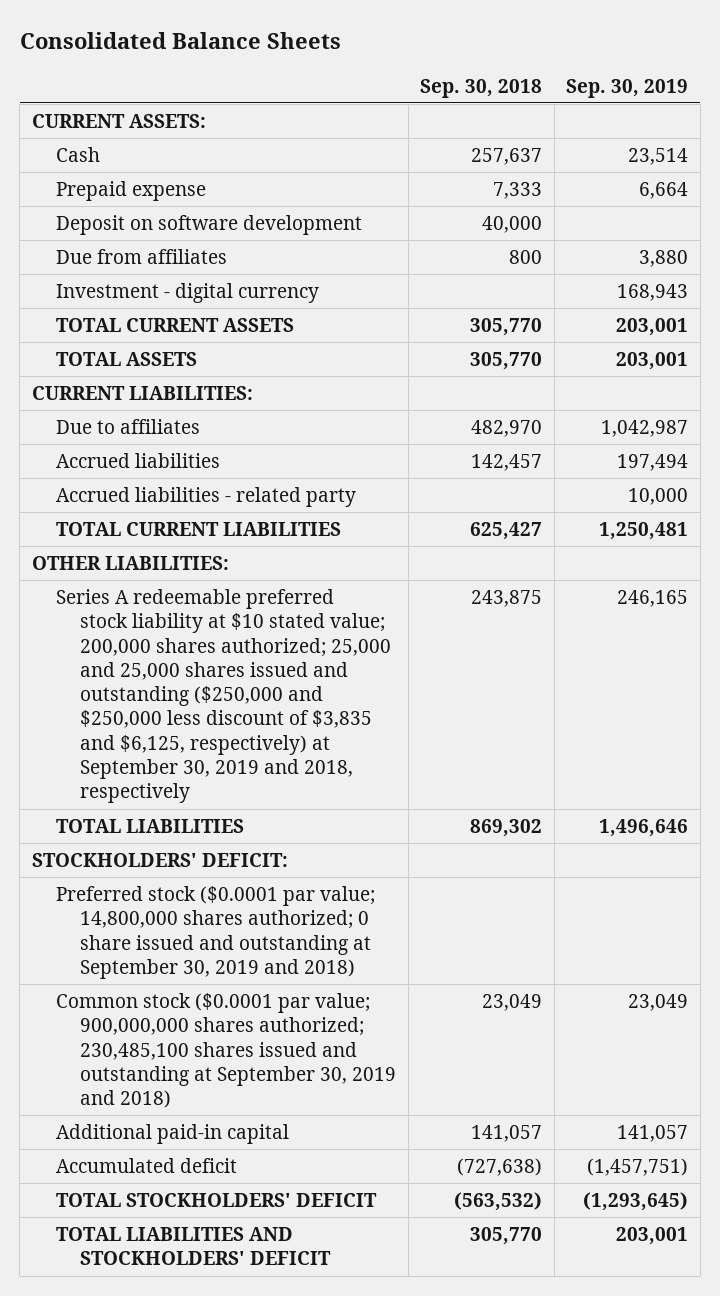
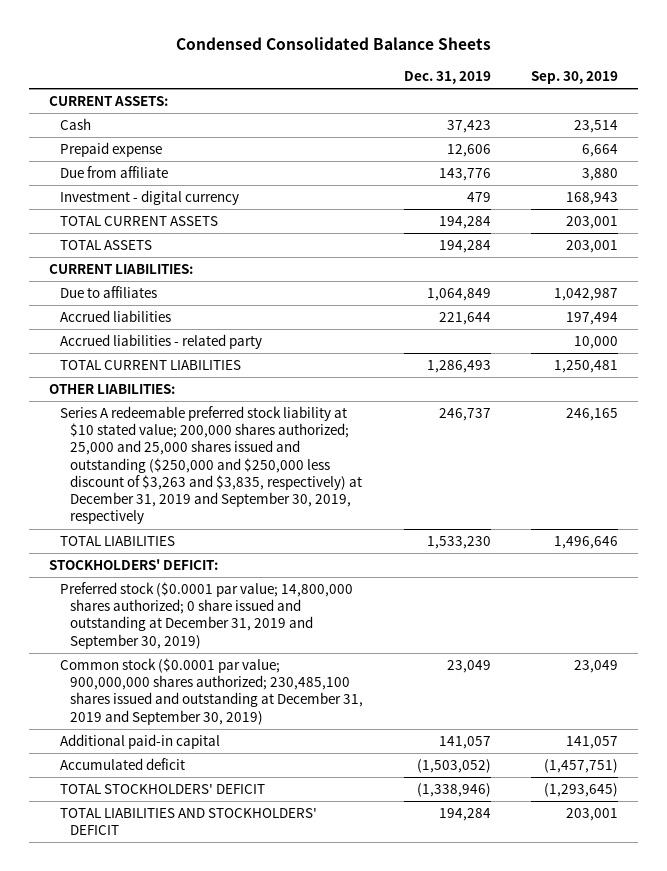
[19,32,341,50] Consolidated Balance Sheets -> [175,37,491,51] Condensed Consolidated Balance Sheets
[420,78,543,98] Sep. 30, 2018 -> none
none -> [403,71,491,85] Dec. 31, 2019
[55,214,362,235] Deposit on software development -> none
[55,248,227,264] Due from affiliates -> [59,166,168,179] Due from affiliate
[55,588,392,804] Series A redeemable preferred stock liability at $10 stated value; 200,000 shares authorized; 25,000 and 25,000 shares issued and outstanding ($250,000 and $250,000 less discount of $3,835 and $6,125, respectively) at September 30, 2019 and 2018, respectively -> [59,406,363,525] Series A redeemable preferred stock liability at $10 stated value; 200,000 shares authorized; 25,000 and 25,000 shares issued and outstanding ($250,000 and $250,000 less discount of $3,263 and $3,835, respectively) at December 31, 2019 and September 30, 2019, respectively
[55,885,375,979] Preferred stock ($0.0001 par value; 14,800,000 shares authorized; 0 share issued and outstanding at September 30, 2019 and 2018) -> [59,582,353,649] Preferred stock ($0.0001 par value; 14,800,000 shares authorized; 0 share issued and outstanding at December 31, 2019 and September 30, 2019)
[55,992,397,1109] Common stock ($0.0001 par value; 900,000,000 shares authorized; 230,485,100 shares issued and outstanding at September 30, 2019 and 2018) -> [59,658,364,725] Common stock ($0.0001 par value; 900,000,000 shares authorized; 230,485,100 shares issued and outstanding at December 31, 2019 and September 30, 2019)

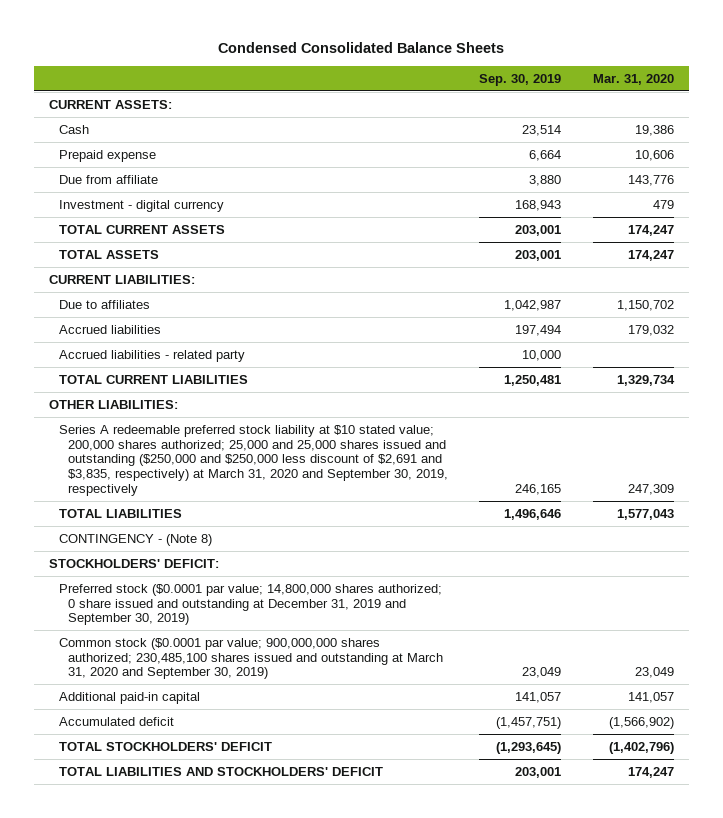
[403,71,491,85] Dec. 31, 2019 -> none
none -> [592,73,674,85] Mar. 31, 2020
[59,406,363,525] Series A redeemable preferred stock liability at $10 stated value; 200,000 shares authorized; 25,000 and 25,000 shares issued and outstanding ($250,000 and $250,000 less discount of $3,263 and $3,835, respectively) at December 31, 2019 and September 30, 2019, respectively -> [58,424,448,497] Series A redeemable preferred stock liability at $10 stated value; 200,000 shares authorized; 25,000 and 25,000 shares issued and outstanding ($250,000 and $250,000 less discount of $2,691 and $3,835, respectively) at March 31, 2020 and September 30, 2019, respectively
none -> [58,533,212,546] CONTINGENCY - (Note 8)
[59,658,364,725] Common stock ($0.0001 par value; 900,000,000 shares authorized; 230,485,100 shares issued and outstanding at December 31, 2019 and September 30, 2019) -> [58,637,443,680] Common stock ($0.0001 par value; 900,000,000 shares authorized; 230,485,100 shares issued and outstanding at March 31, 2020 and September 30, 2019)

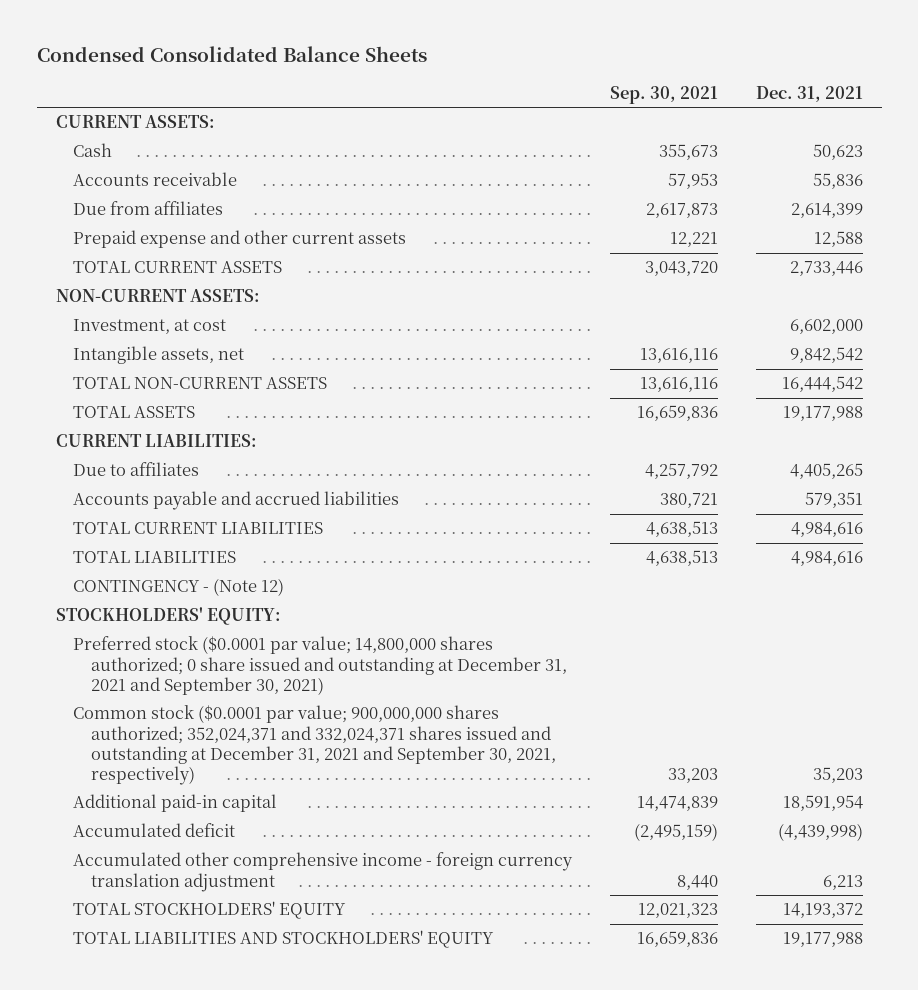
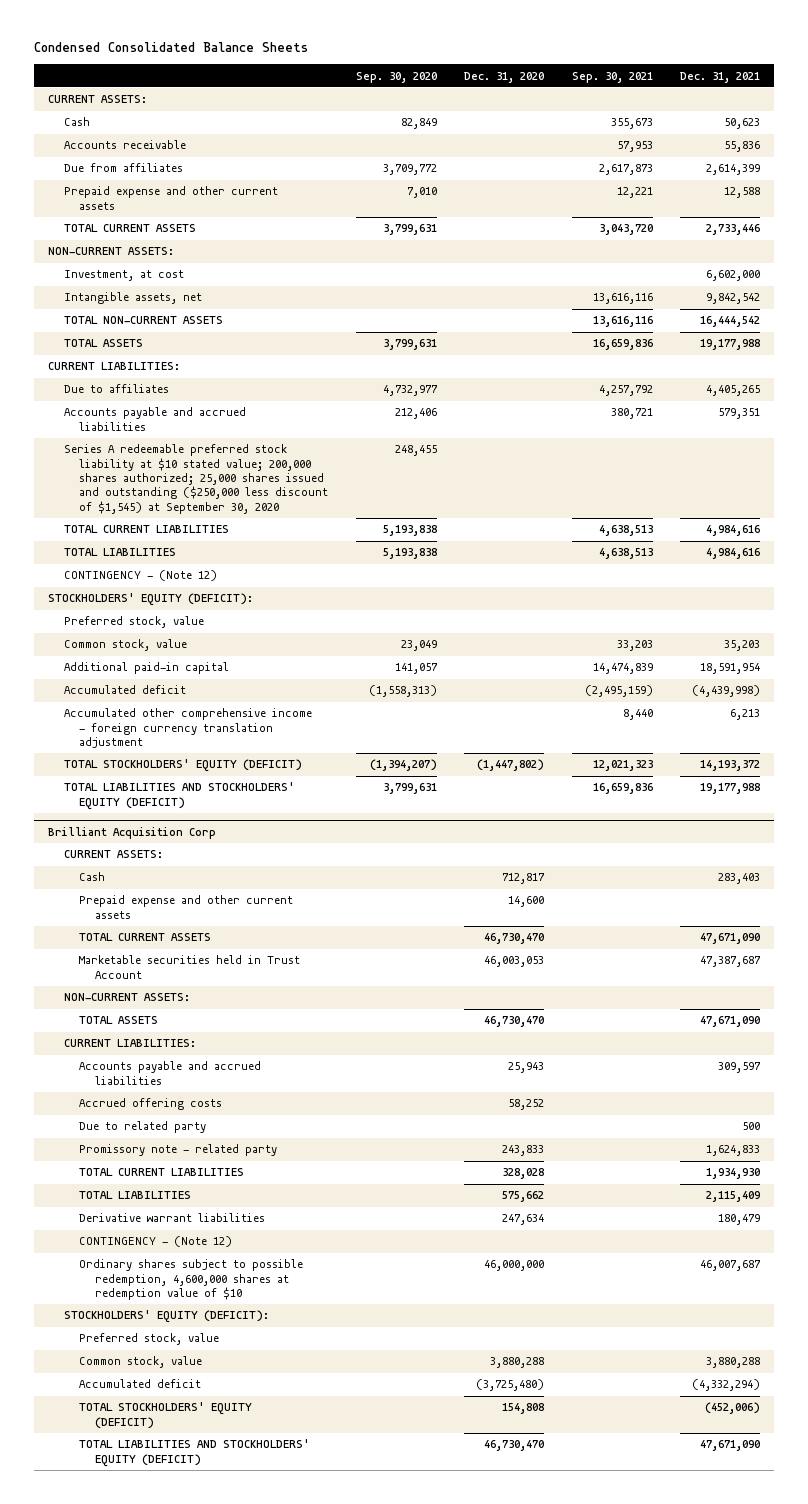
none -> [355,71,437,83] Sep. 30, 2020
none -> [464,71,545,83] Dec. 31, 2020
none -> [63,444,329,514] Series A redeemable preferred stock liability at $10 stated value; 200,000 shares authorized; 25,000 shares issued and outstanding ($250,000 less discount of $1,545) at September 30, 2020
[55,607,281,626] STOCKHOLDERS' EQUITY: -> [48,593,254,607] STOCKHOLDERS' EQUITY (DEFICIT):
[73,636,568,695] Preferred stock ($0.0001 par value; 14,800,000 shares authorized; 0 share issued and outstanding at December 31, 2021 and September 30, 2021) -> [63,616,204,629] Preferred stock, value
[73,705,557,785] Common stock ($0.0001 par value; 900,000,000 shares authorized; 352,024,371 and 332,024,371 shares issued and outstanding at December 31, 2021 and September 30, 2021, respectively) -> [63,639,187,652] Common stock, value
[73,901,347,920] TOTAL STOCKHOLDERS' EQUITY -> [63,759,302,773] TOTAL STOCKHOLDERS' EQUITY (DEFICIT)
[73,930,495,949] TOTAL LIABILITIES AND STOCKHOLDERS' EQUITY -> [63,782,295,810] TOTAL LIABILITIES AND STOCKHOLDERS' EQUITY (DEFICIT)
none -> [48,826,217,839] Brilliant Acquisition Corp
none -> [63,850,163,859] CURRENT ASSETS:
none -> [79,872,106,882] Cash
none -> [79,895,294,919] Prepaid expense and other current assets
none -> [79,933,212,942] TOTAL CURRENT ASSETS
none -> [79,955,301,979] Marketable securities held in Trust Account
none -> [63,993,190,1002] NON-CURRENT ASSETS:
none -> [79,1016,159,1025] TOTAL ASSETS
none -> [63,1039,196,1048] CURRENT LIABILITIES:
none -> [79,1061,262,1085] Accounts payable and accrued liabilities
none -> [79,1098,223,1111] Accrued offering costs
none -> [79,1121,207,1134] Due to related party
none -> [79,1144,278,1157] Promissory note - related party
none -> [79,1168,245,1177] TOTAL CURRENT LIABILITIES
none -> [79,1191,192,1200] TOTAL LIABILITIES
none -> [79,1213,266,1223] Derivative warrant liabilities
none -> [79,1236,233,1248] CONTINGENCY - (Note 12)
none -> [79,1259,304,1301] Ordinary shares subject to possible redemption, 4,600,000 shares at redemption value of $10
none -> [63,1310,269,1324] STOCKHOLDERS' EQUITY (DEFICIT):
none -> [79,1333,220,1346] Preferred stock, value
none -> [79,1356,203,1369] Common stock, value
none -> [79,1379,202,1389] Accumulated deficit
none -> [79,1402,253,1429] TOTAL STOCKHOLDERS' EQUITY (DEFICIT)
none -> [79,1439,311,1467] TOTAL LIABILITIES AND STOCKHOLDERS' EQUITY (DEFICIT)

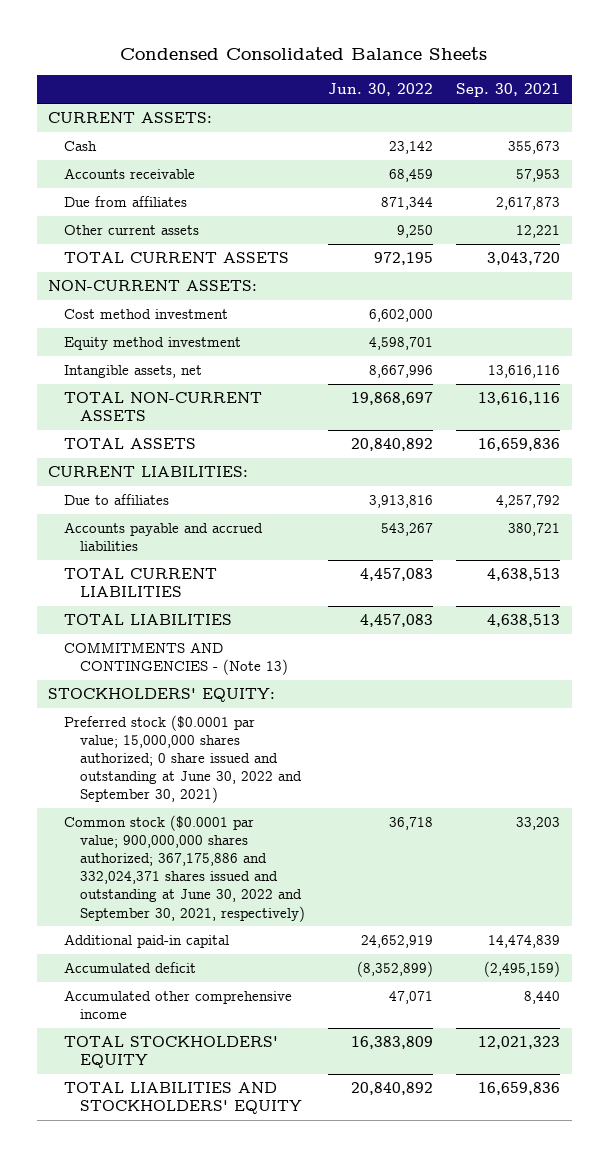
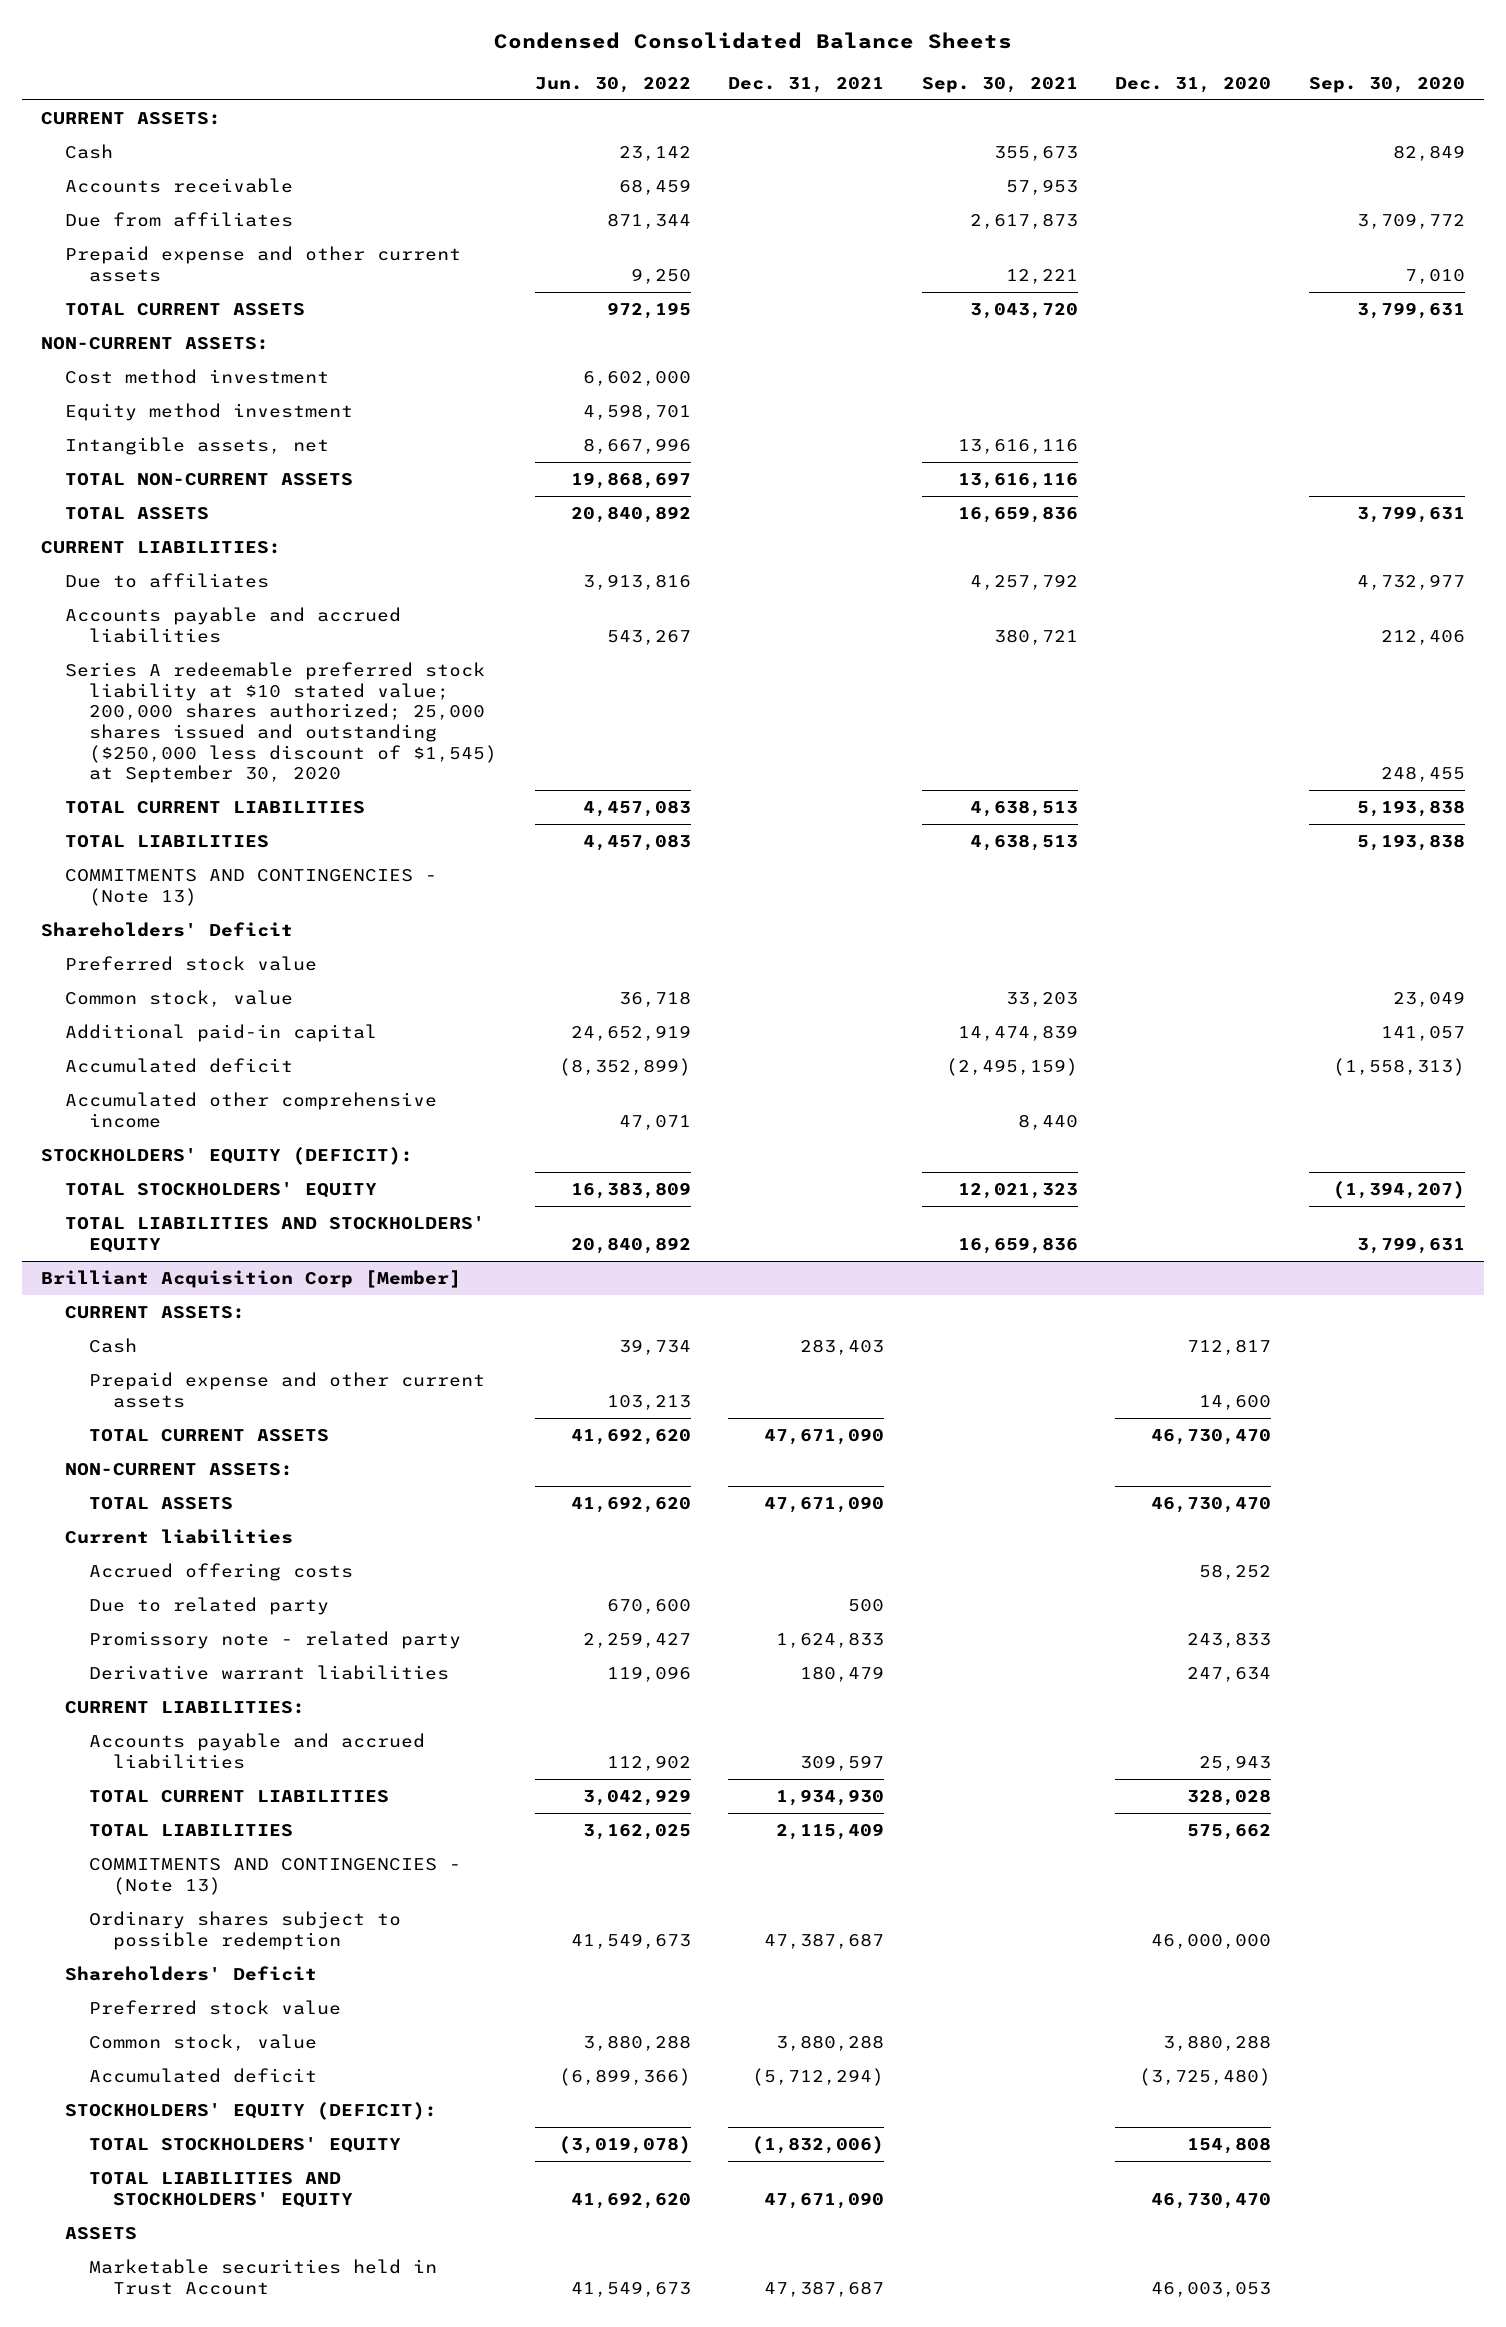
none -> [728,76,885,93] Dec. 31, 2021
none -> [1115,76,1272,93] Dec. 31, 2020
none -> [1309,76,1466,93] Sep. 30, 2020
[64,225,200,236] Other current assets -> [64,246,461,282] Prepaid expense and other current assets
none -> [64,662,497,784] Series A redeemable preferred stock liability at $10 stated value; 200,000 shares authorized; 25,000 shares issued and outstanding ($250,000 less discount of $1,545) at September 30, 2020
[48,688,276,703] STOCKHOLDERS' EQUITY: -> none
none -> [40,922,293,938] Shareholders' Deficit
[64,715,303,804] Preferred stock ($0.0001 par value; 15,000,000 shares authorized; 0 share issued and outstanding at June 30, 2022 and September 30, 2021) -> [64,956,317,972] Preferred stock value
[64,815,306,922] Common stock ($0.0001 par value; 900,000,000 shares authorized; 367,175,886 and 332,024,371 shares issued and outstanding at June 30, 2022 and September 30, 2021, respectively) -> [64,990,293,1008] Common stock, value
none -> [40,1147,413,1166] STOCKHOLDERS' EQUITY (DEFICIT):
none -> [40,1270,461,1289] Brilliant Acquisition Corp [Member]
none -> [64,1306,245,1320] CURRENT ASSETS:
none -> [88,1338,137,1354] Cash
none -> [88,1372,485,1408] Prepaid expense and other current assets
none -> [88,1429,329,1443] TOTAL CURRENT ASSETS
none -> [64,1463,293,1477] NON-CURRENT ASSETS:
none -> [88,1497,233,1511] TOTAL ASSETS
none -> [64,1529,293,1545] Current liabilities
none -> [88,1563,353,1582] Accrued offering costs
none -> [88,1597,329,1616] Due to related party
none -> [88,1631,461,1650] Promissory note - related party
none -> [88,1665,449,1681] Derivative warrant liabilities
none -> [64,1701,305,1715] CURRENT LIABILITIES:
none -> [88,1733,425,1769] Accounts payable and accrued liabilities
none -> [88,1790,389,1804] TOTAL CURRENT LIABILITIES
none -> [88,1824,293,1838] TOTAL LIABILITIES
none -> [88,1858,461,1895] COMMITMENTS AND CONTINGENCIES - (Note 13)
none -> [88,1911,401,1950] Ordinary shares subject to possible redemption
none -> [64,1966,317,1982] Shareholders' Deficit
none -> [88,2000,341,2016] Preferred stock value
none -> [88,2034,317,2052] Common stock, value
none -> [88,2068,317,2084] Accumulated deficit
none -> [64,2102,437,2121] STOCKHOLDERS' EQUITY (DEFICIT):
none -> [88,2137,401,2154] TOTAL STOCKHOLDERS' EQUITY
none -> [88,2172,353,2208] TOTAL LIABILITIES AND STOCKHOLDERS' EQUITY
none -> [64,2227,137,2241] ASSETS
none -> [88,2259,437,2295] Marketable securities held in Trust Account

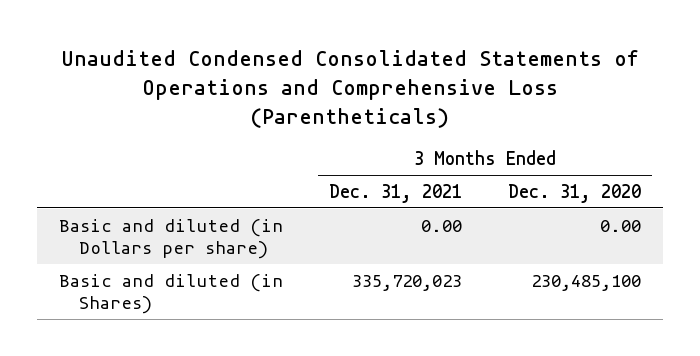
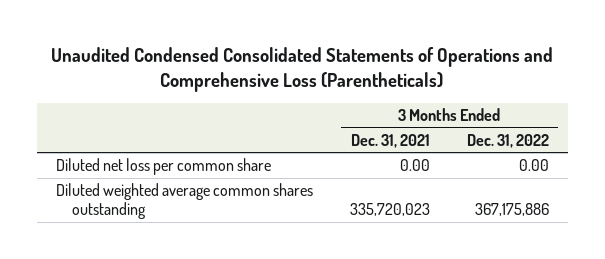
[507,183,641,203] Dec. 31, 2020 -> none
none -> [467,133,550,148] Dec. 31, 2022
[59,218,284,260] Basic and diluted (in Dollars per share) -> [55,158,271,176] Diluted net loss per common share
[59,273,284,315] Basic and diluted (in Shares) -> [55,183,313,220] Diluted weighted average common shares outstanding

